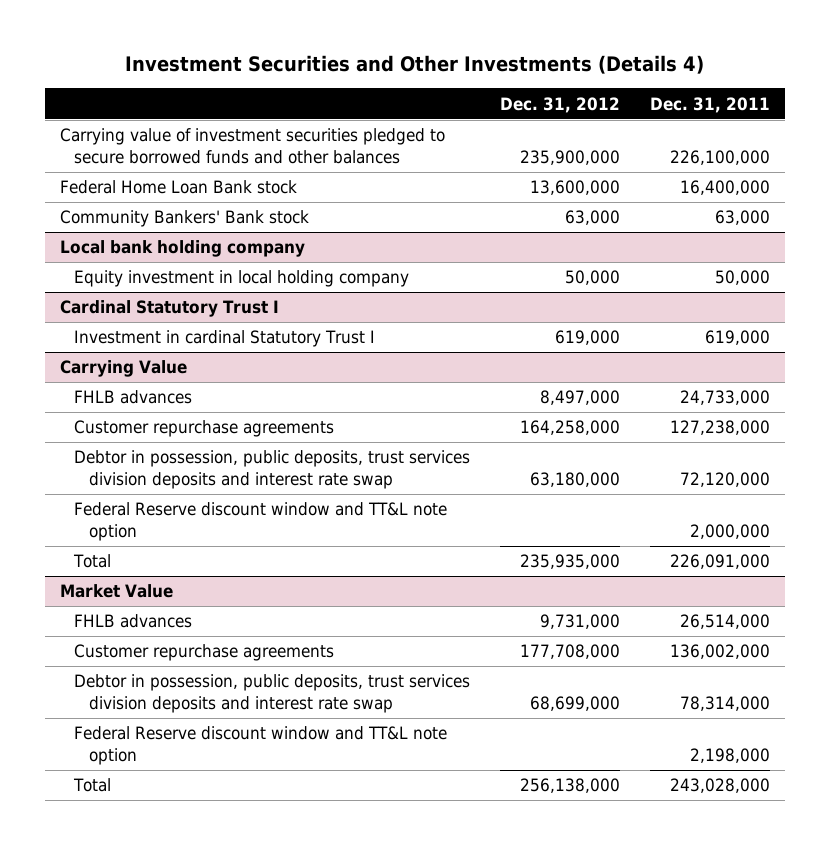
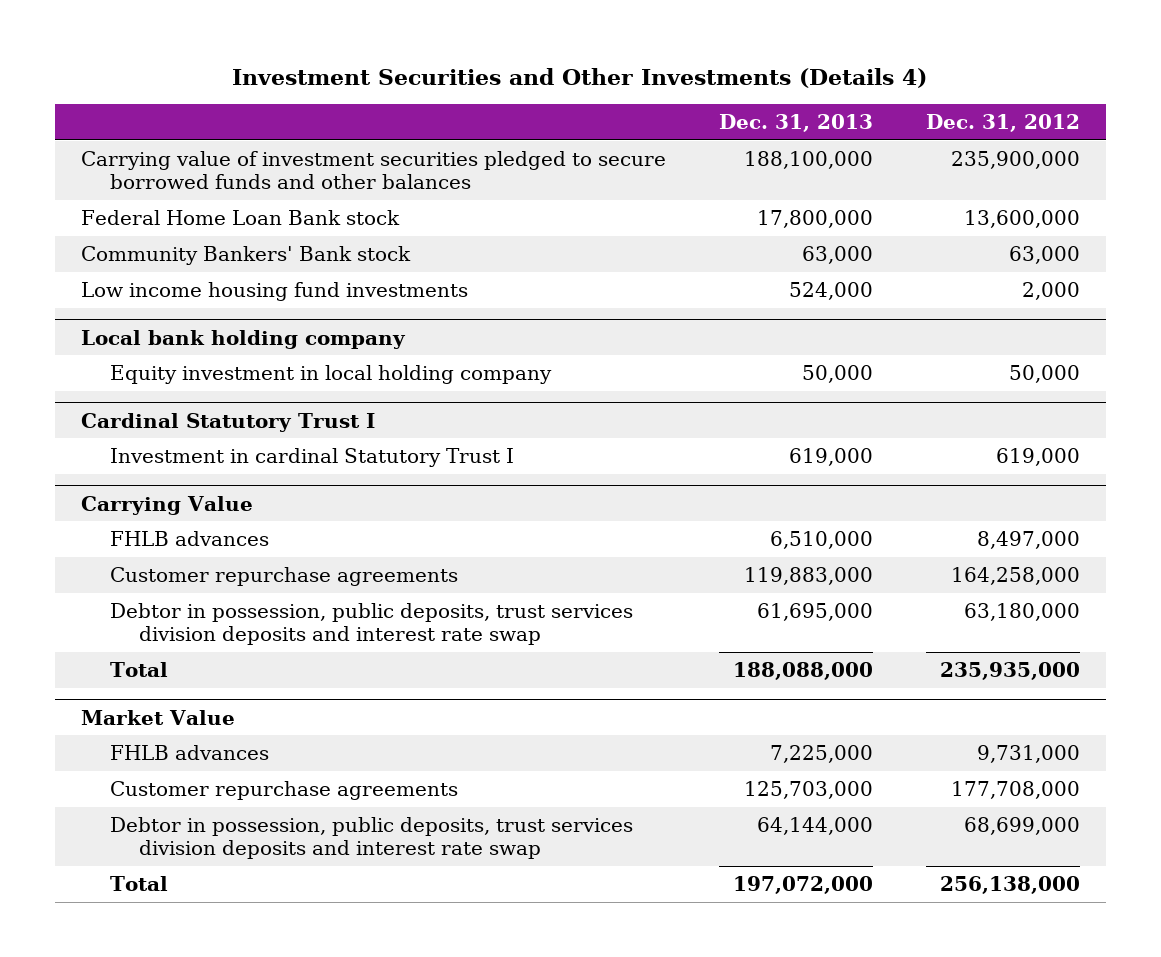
[650,96,771,113] Dec. 31, 2011 -> none
none -> [718,113,873,132] Dec. 31, 2013
none -> [80,281,468,301] Low income housing fund investments
[74,502,448,542] Federal Reserve discount window and TT&L note option -> none
[74,726,448,766] Federal Reserve discount window and TT&L note option -> none

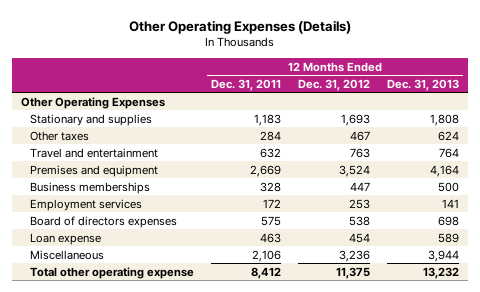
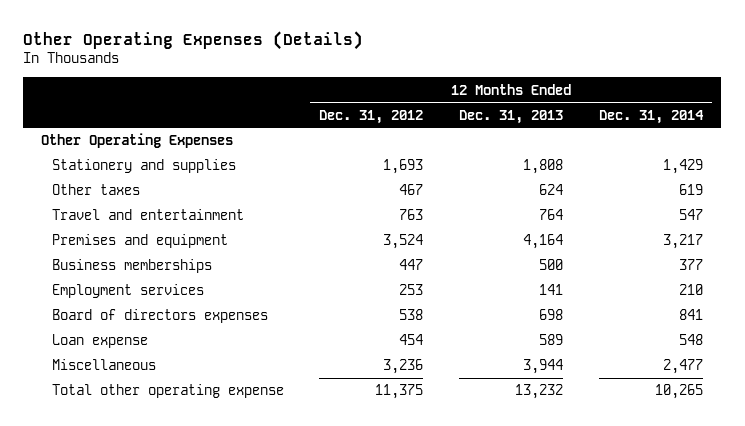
[210,78,281,91] Dec. 31, 2011 -> none
none -> [599,109,705,124] Dec. 31, 2014
[29,113,152,126] Stationary and supplies -> [51,159,236,174] Stationery and supplies

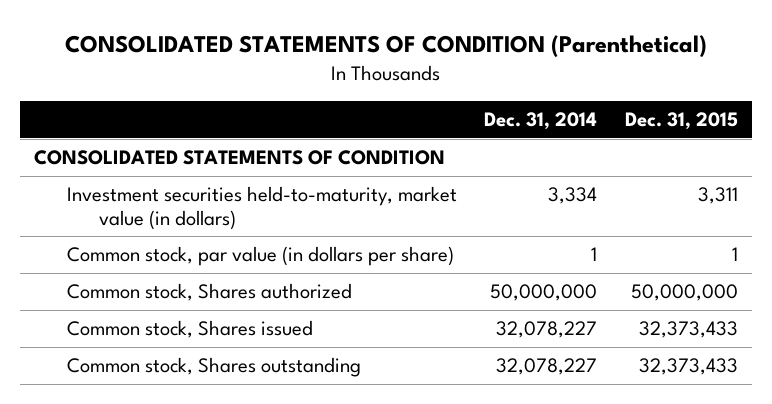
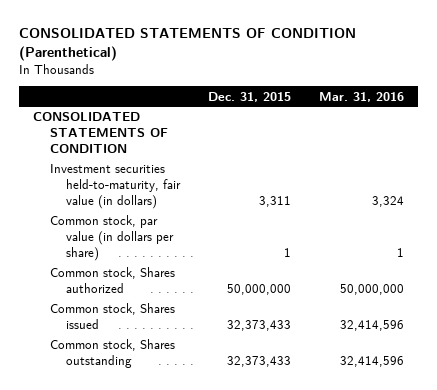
[484,112,598,131] Dec. 31, 2014 -> none
none -> [319,91,405,102] Mar. 31, 2016
[66,186,457,230] Investment securities held-to-maturity, market value (in dollars) -> [49,164,182,209] Investment securities held-to-maturity, fair value (in dollars)

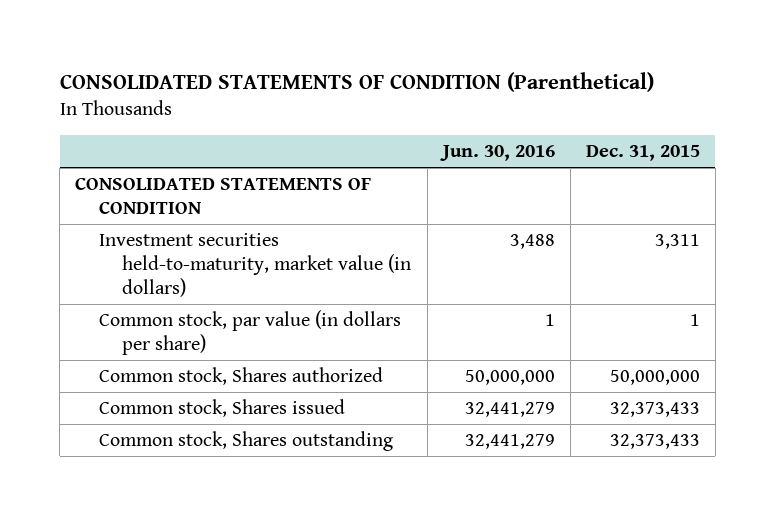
[319,91,405,102] Mar. 31, 2016 -> none
none -> [439,144,555,161] Jun. 30, 2016
[49,164,182,209] Investment securities held-to-maturity, fair value (in dollars) -> [98,233,412,298] Investment securities held-to-maturity, market value (in dollars)

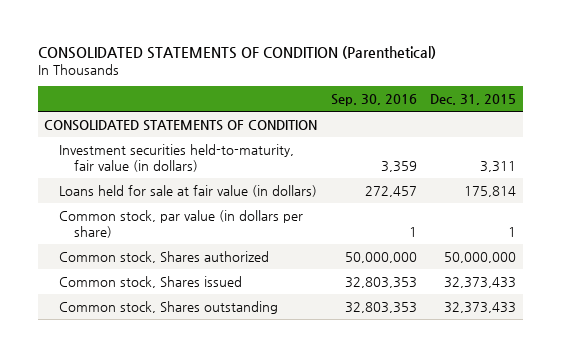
[439,144,555,161] Jun. 30, 2016 -> none
none -> [330,93,417,106] Sep. 30, 2016
[98,233,412,298] Investment securities held-to-maturity, market value (in dollars) -> [59,144,295,172] Investment securities held-to-maturity, fair value (in dollars)
none -> [59,185,318,198] Loans held for sale at fair value (in dollars)

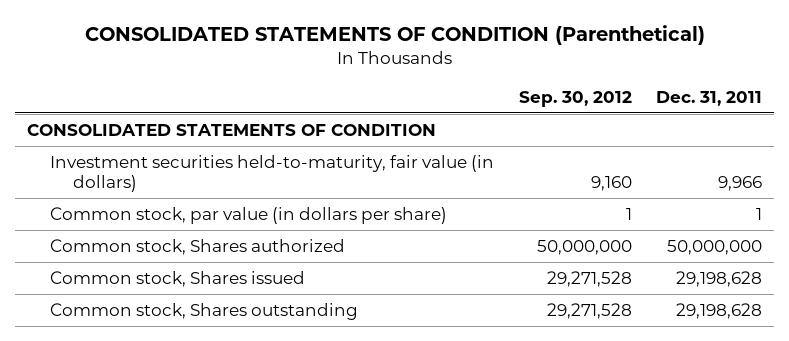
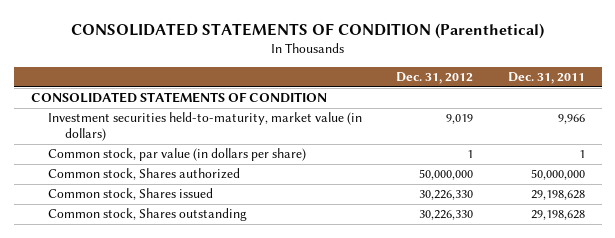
[518,91,632,108] Sep. 30, 2012 -> none
none -> [396,72,474,85] Dec. 31, 2012
[50,154,495,192] Investment securities held-to-maturity, fair value (in dollars) -> [47,112,362,142] Investment securities held-to-maturity, market value (in dollars)

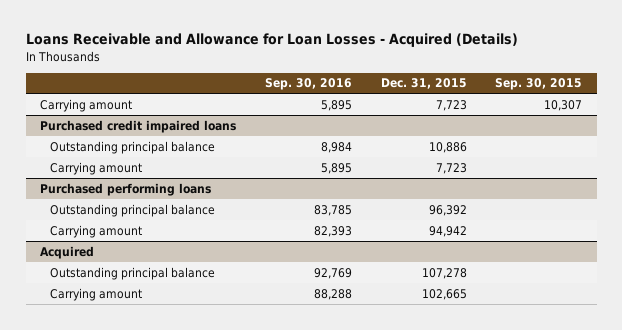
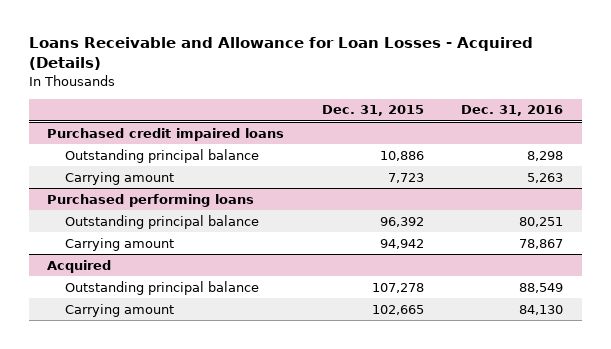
[264,78,352,91] Sep. 30, 2016 -> none
[495,78,583,91] Sep. 30, 2015 -> none
none -> [461,105,564,117] Dec. 31, 2016
[40,98,133,112] Carrying amount -> none

